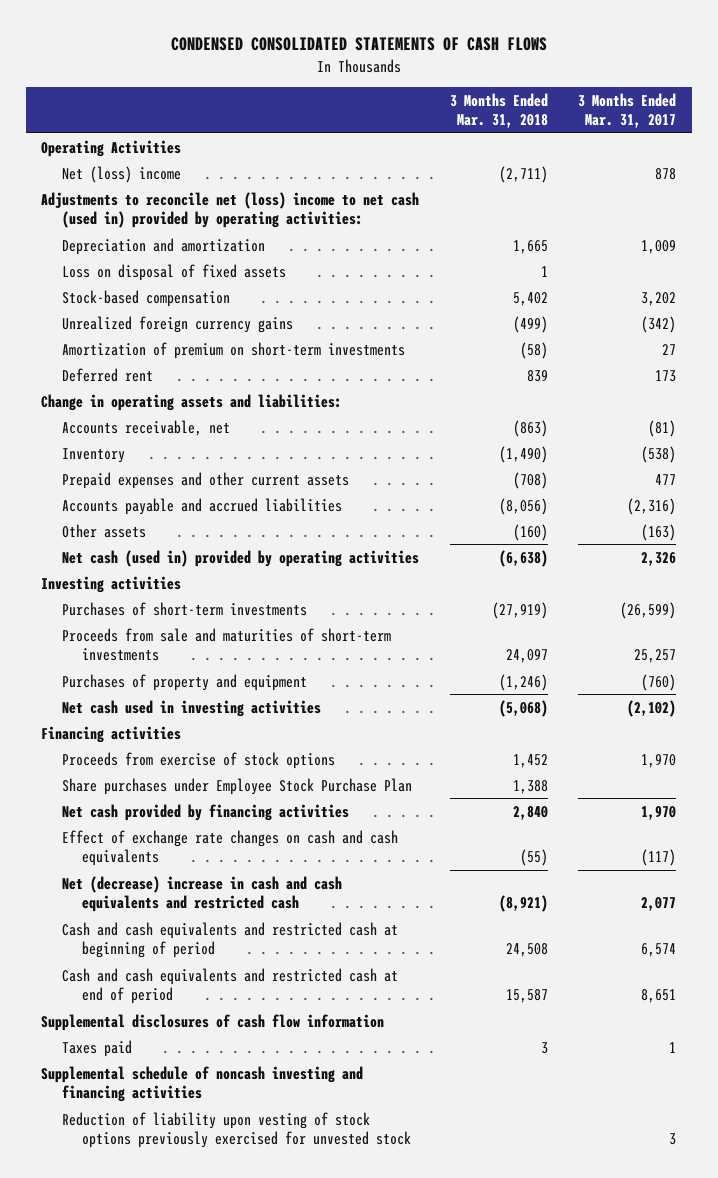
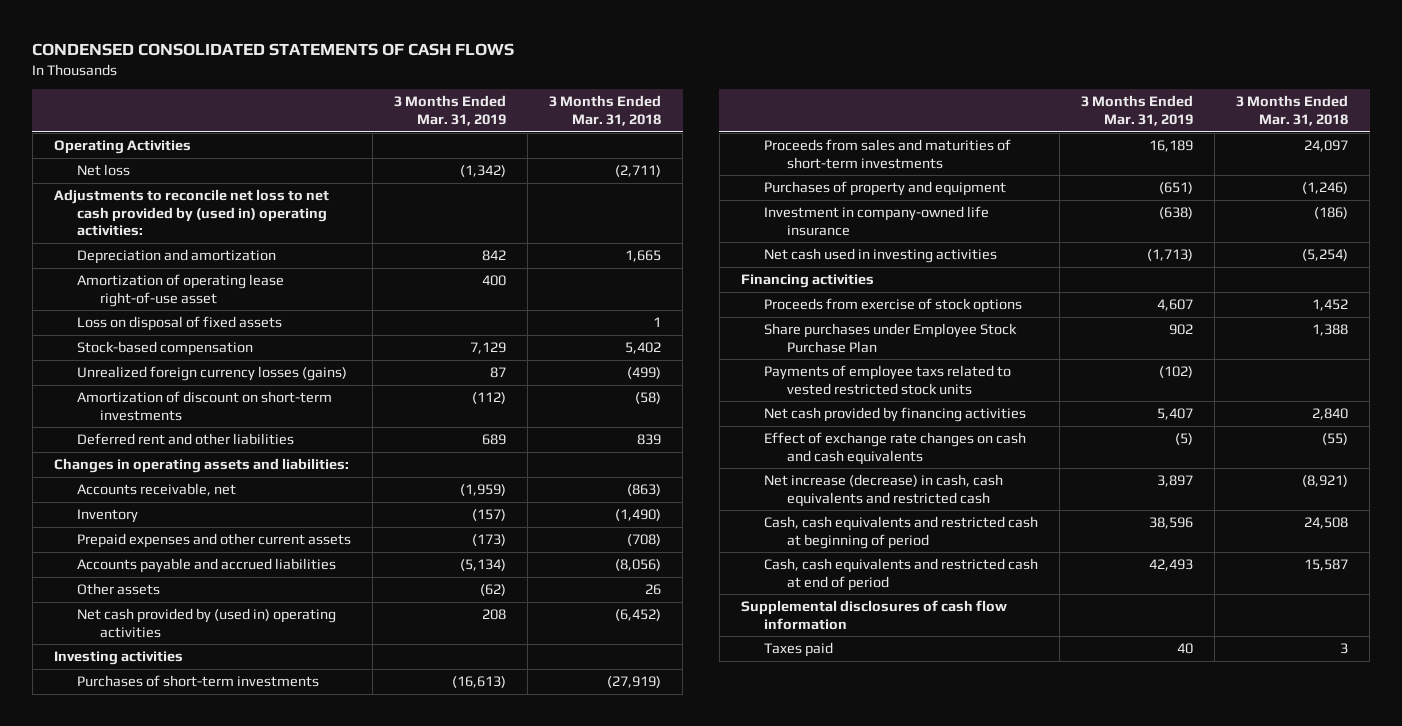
[578,92,677,129] 3 Months Ended Mar. 31, 2017 -> none
none -> [394,95,507,126] 3 Months Ended Mar. 31, 2019
[61,165,181,183] Net (loss) income -> [76,164,130,177] Net loss
[41,191,420,229] Adjustments to reconcile net (loss) income to net cash (used in) provided by operating activities: -> [54,189,330,236] Adjustments to reconcile net loss to net cash provided by (used in) operating activities:
none -> [76,274,284,307] Amortization of operating lease right-of-use asset
[61,315,293,333] Unrealized foreign currency gains -> [76,366,347,382] Unrealized foreign currency losses (gains)
[61,341,405,359] Amortization of premium on short-term investments -> [76,391,332,421] Amortization of discount on short-term investments
[61,367,153,382] Deferred rent -> [76,433,294,446] Deferred rent and other liabilities
[41,393,343,411] Change in operating assets and liabilities: -> [54,458,350,474] Changes in operating assets and liabilities:
[512,523,548,541] (160) -> [645,584,662,596] 26
[61,549,419,567] Net cash (used in) provided by operating activities -> [76,608,336,638] Net cash provided by (used in) operating activities
[498,549,548,567] (6,638) -> [615,609,662,622] (6,452)
[61,627,391,662] Proceeds from sale and maturities of short-term investments -> [763,139,1011,169] Proceeds from sales and maturities of short-term investments
none -> [763,206,989,236] Investment in company-owned life insurance
[498,699,548,717] (5,068) -> [1301,249,1348,262] (5,254)
none -> [763,365,1011,395] Payments of employee taxs related to vested restricted stock units
[61,875,342,913] Net (decrease) increase in cash and cash equivalents and restricted cash -> [763,474,1003,507] Net increase (decrease) in cash, cash equivalents and restricted cash
[61,921,398,959] Cash and cash equivalents and restricted cash at beginning of period -> [763,516,1038,549] Cash, cash equivalents and restricted cash at beginning of period
[61,967,398,1005] Cash and cash equivalents and restricted cash at end of period -> [763,558,1038,591] Cash, cash equivalents and restricted cash at end of period
[41,1065,364,1103] Supplemental schedule of noncash investing and financing activities -> none
[61,1111,411,1149] Reduction of liability upon vesting of stock options previously exercised for unvested stock -> none

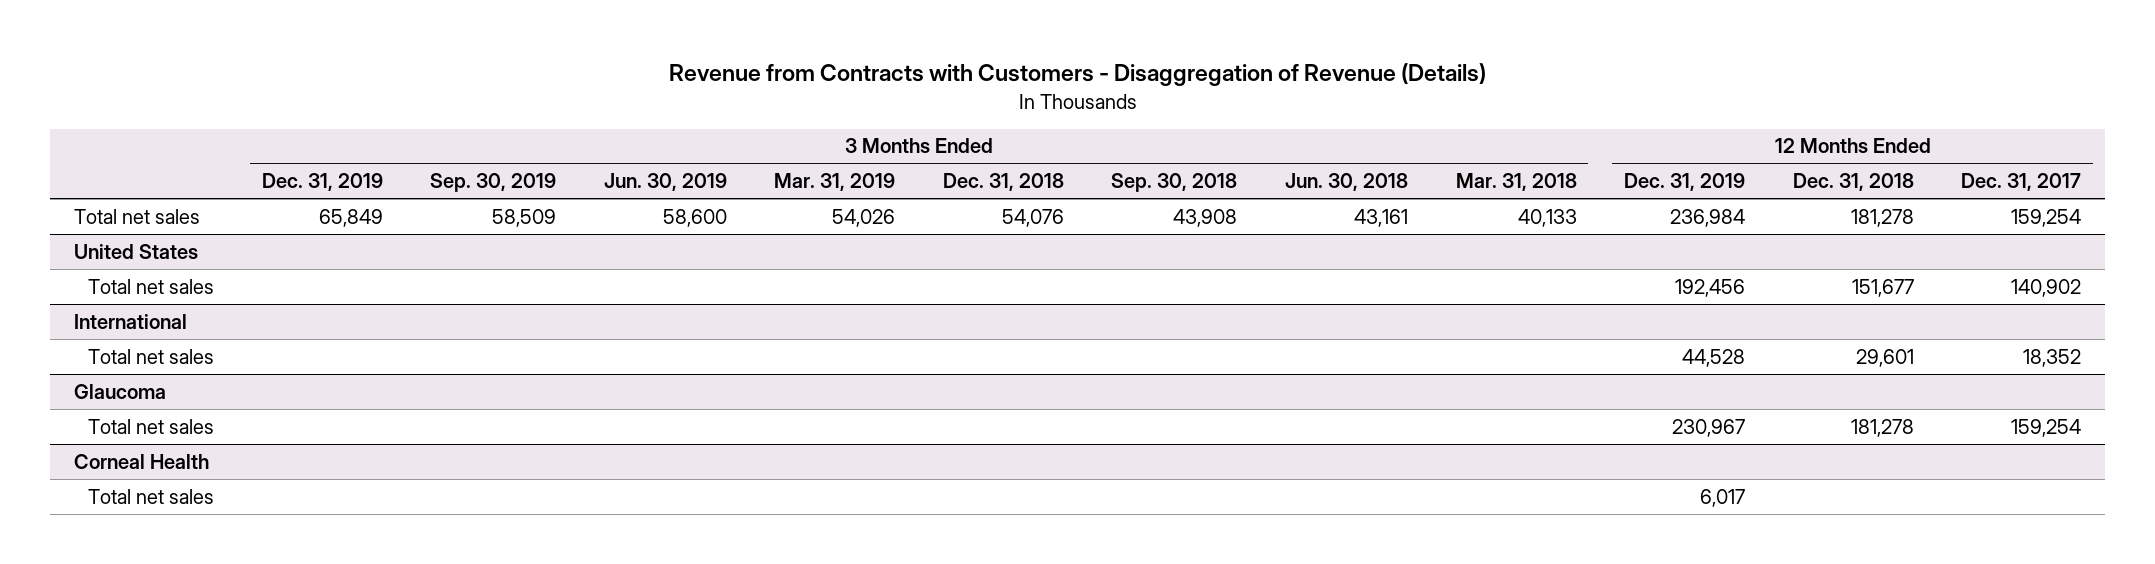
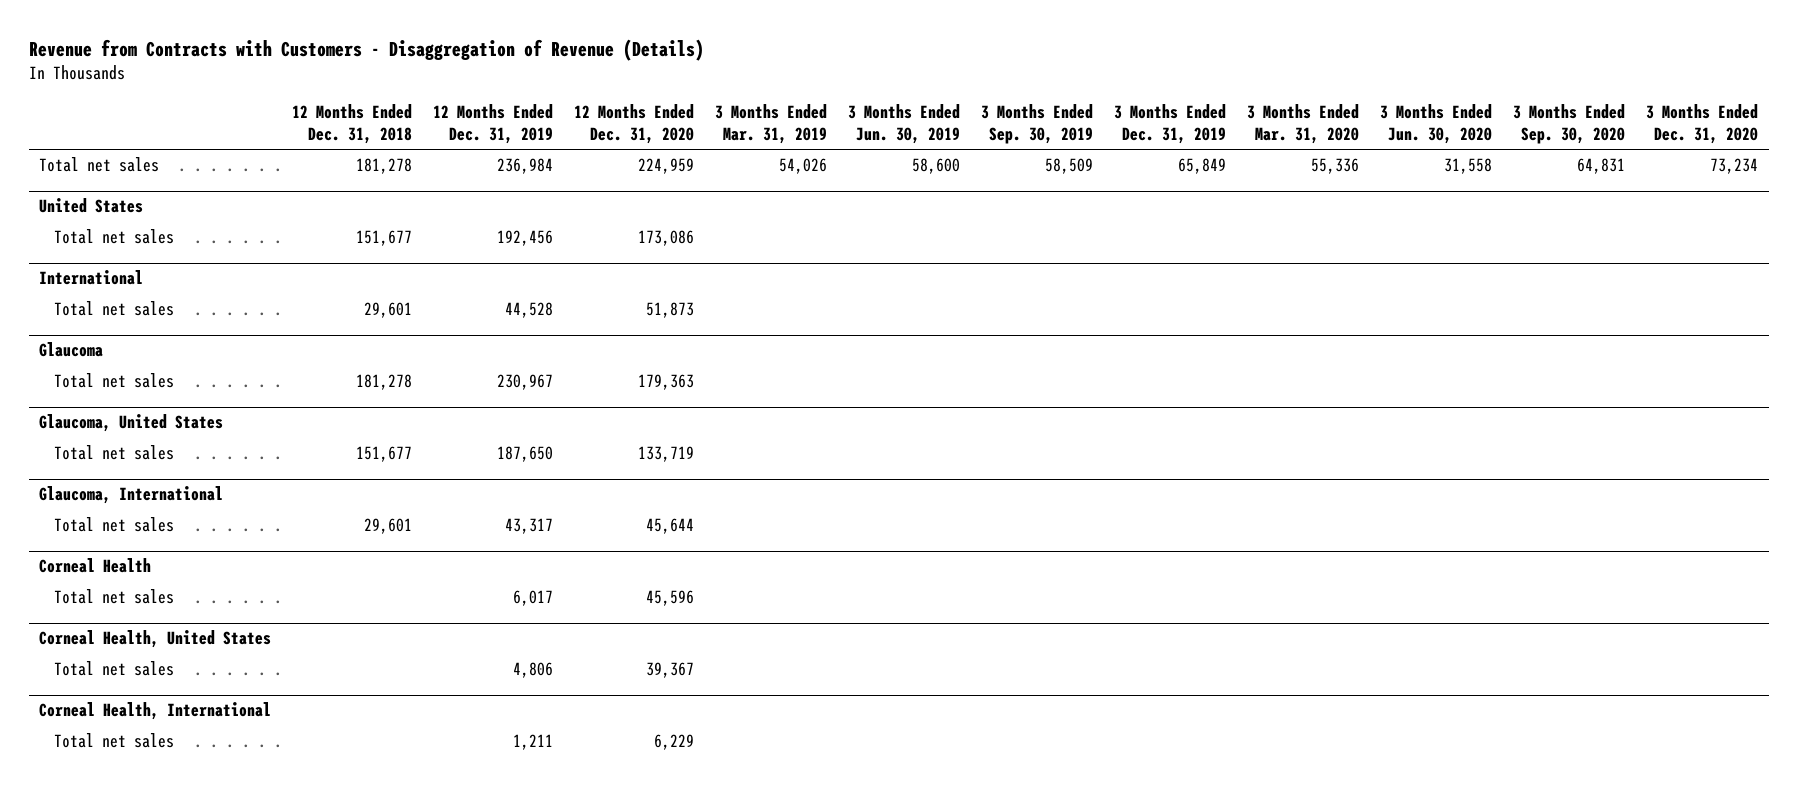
[942,173,1064,192] Dec. 31, 2018 -> none
[1111,173,1238,193] Sep. 30, 2018 -> none
[1285,173,1409,192] Jun. 30, 2018 -> none
[1455,173,1577,192] Mar. 31, 2018 -> none
[1961,173,2082,192] Dec. 31, 2017 -> none
none -> [574,103,695,144] 12 Months Ended Dec. 31, 2020
none -> [1247,103,1360,144] 3 Months Ended Mar. 31, 2020
none -> [1380,103,1493,144] 3 Months Ended Jun. 30, 2020
none -> [1513,103,1626,144] 3 Months Ended Sep. 30, 2020
none -> [1646,103,1759,144] 3 Months Ended Dec. 31, 2020
none -> [39,414,224,433] Glaucoma, United States
none -> [54,445,175,461] Total net sales
none -> [39,486,224,505] Glaucoma, International
none -> [54,517,175,533] Total net sales
none -> [39,630,272,649] Corneal Health, United States
none -> [54,661,175,677] Total net sales
none -> [39,702,272,721] Corneal Health, International
none -> [54,733,175,749] Total net sales

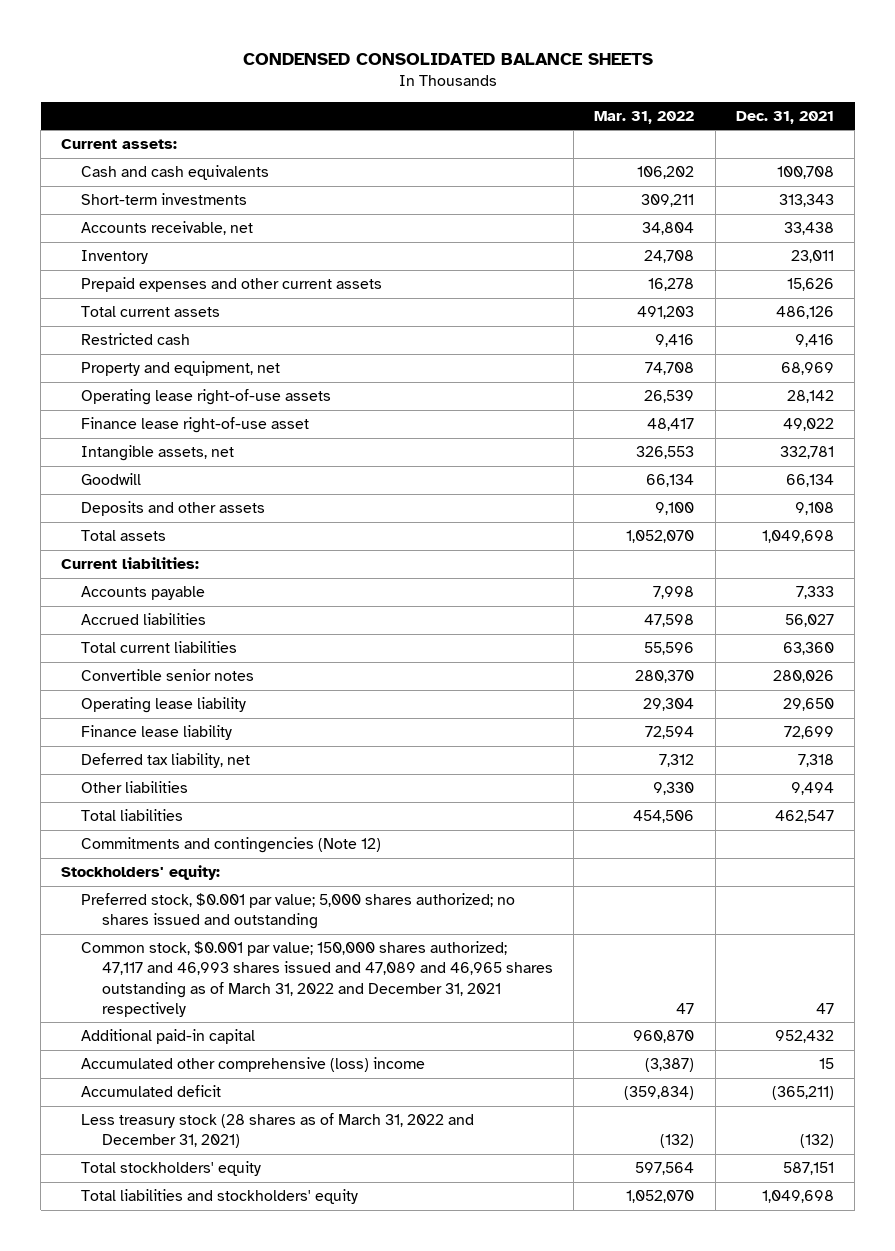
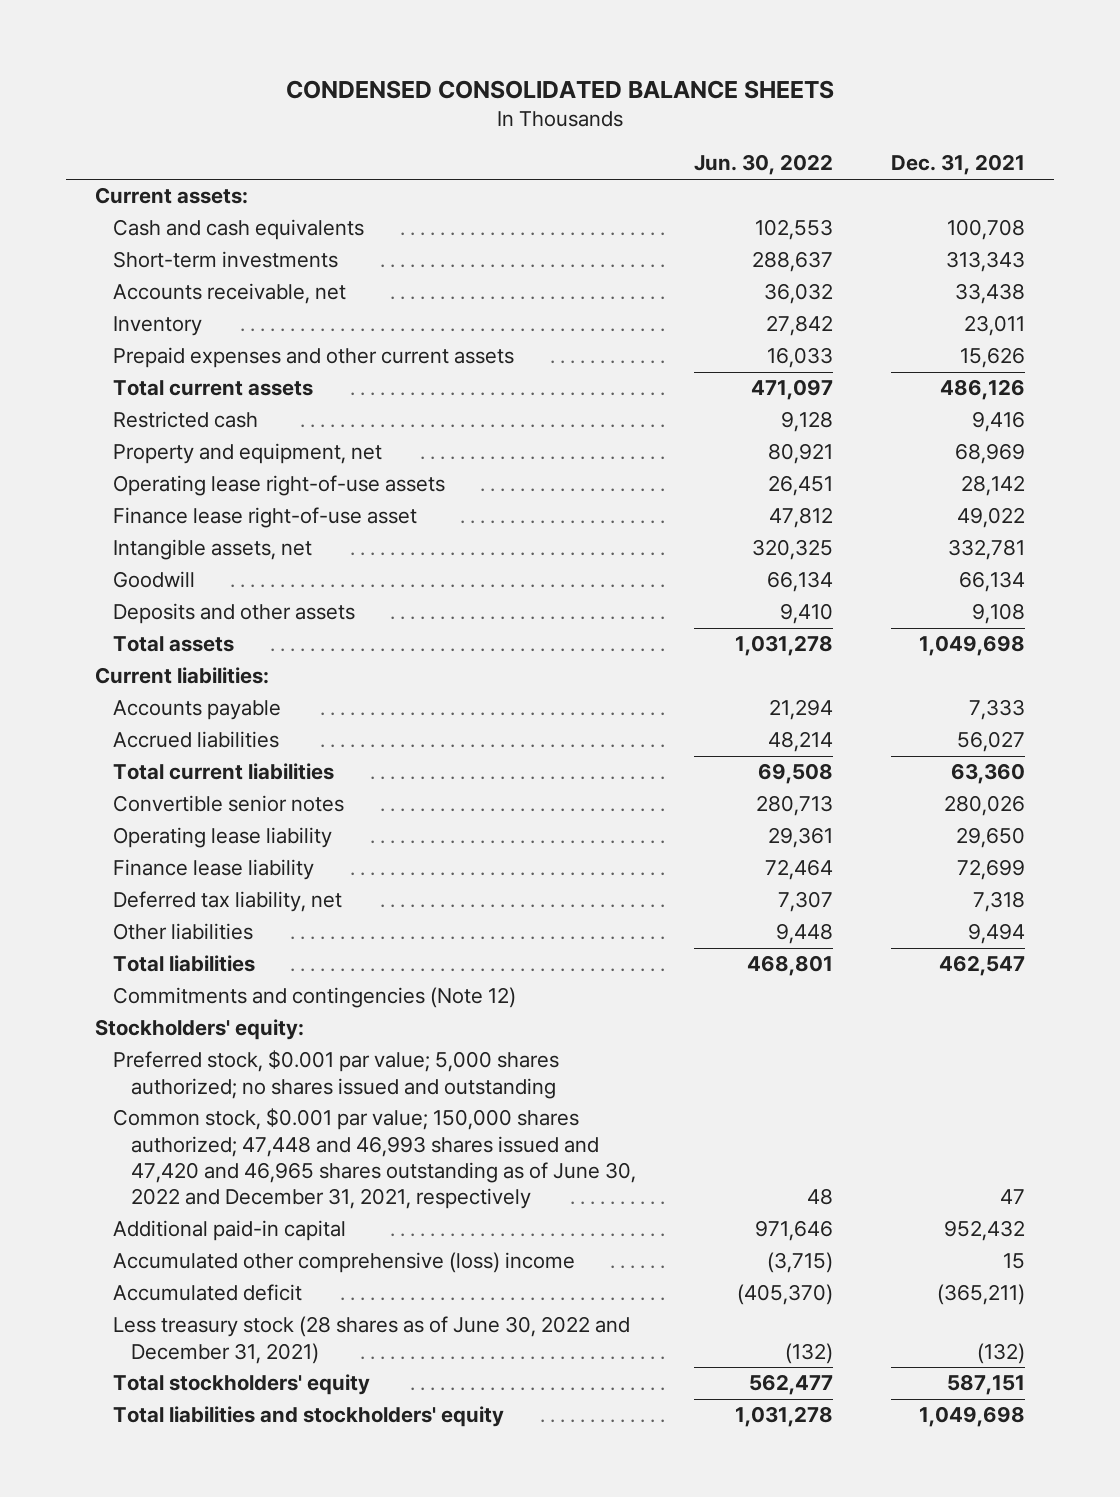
[594,110,695,124] Mar. 31, 2022 -> none
none -> [693,154,833,176] Jun. 30, 2022
[81,941,553,1018] Common stock, $0.001 par value; 150,000 shares authorized; 47,117 and 46,993 shares issued and 47,089 and 46,965 shares outstanding as of March 31, 2022 and December 31, 2021 respectively -> [112,1108,636,1210] Common stock, $0.001 par value; 150,000 shares authorized; 47,448 and 46,993 shares issued and 47,420 and 46,965 shares outstanding as of June 30, 2022 and December 31, 2021, respectively
[81,1113,475,1149] Less treasury stock (28 shares as of March 31, 2022 and December 31, 2021) -> [112,1316,630,1364] Less treasury stock (28 shares as of June 30, 2022 and December 31, 2021)

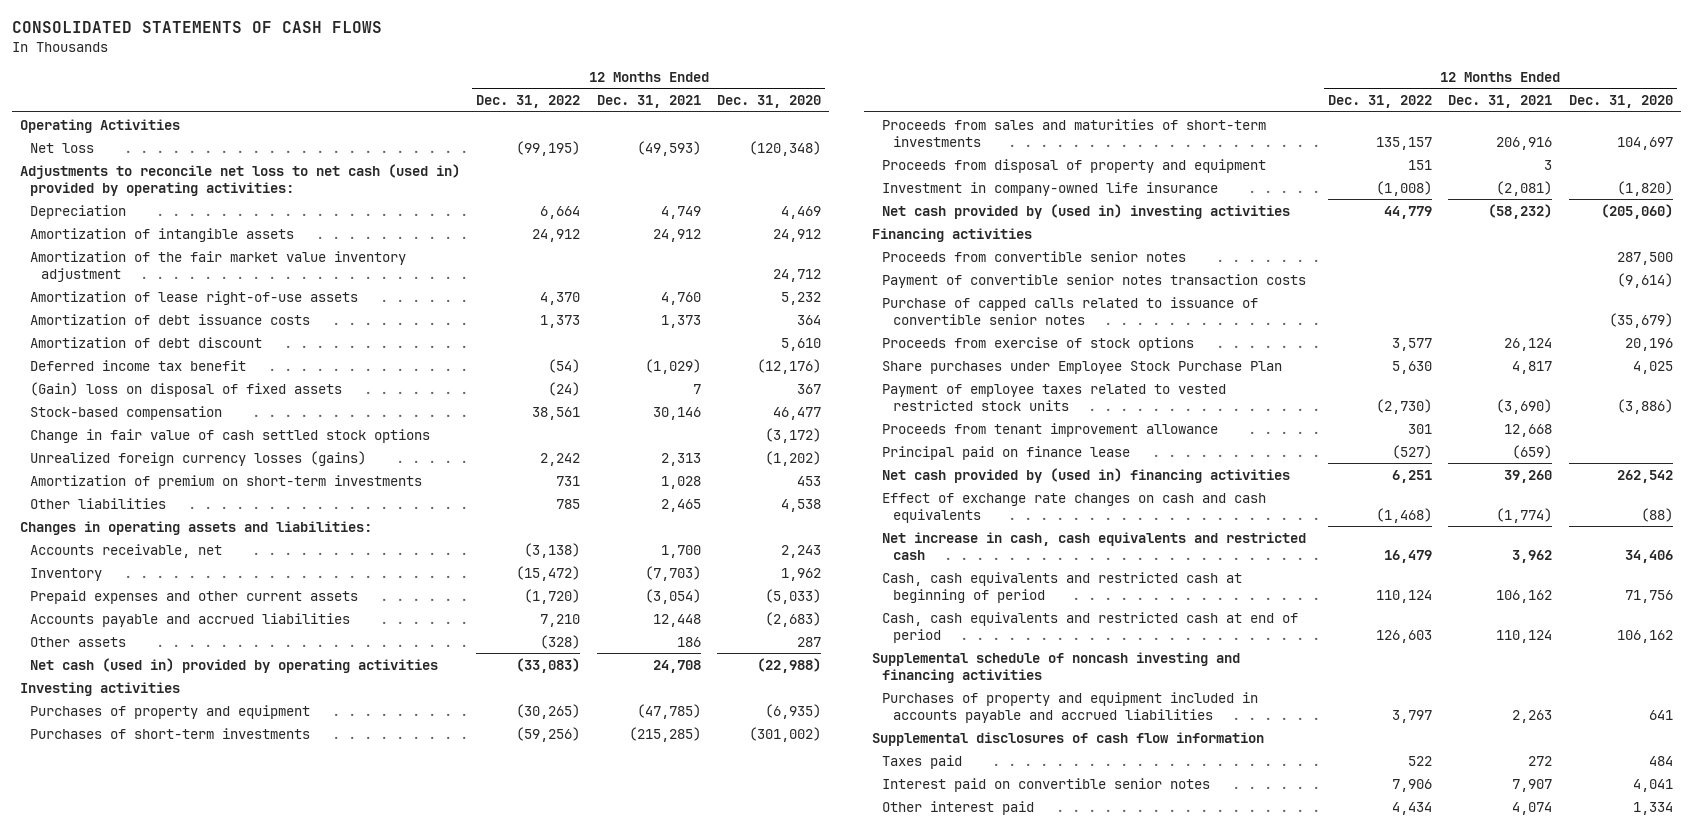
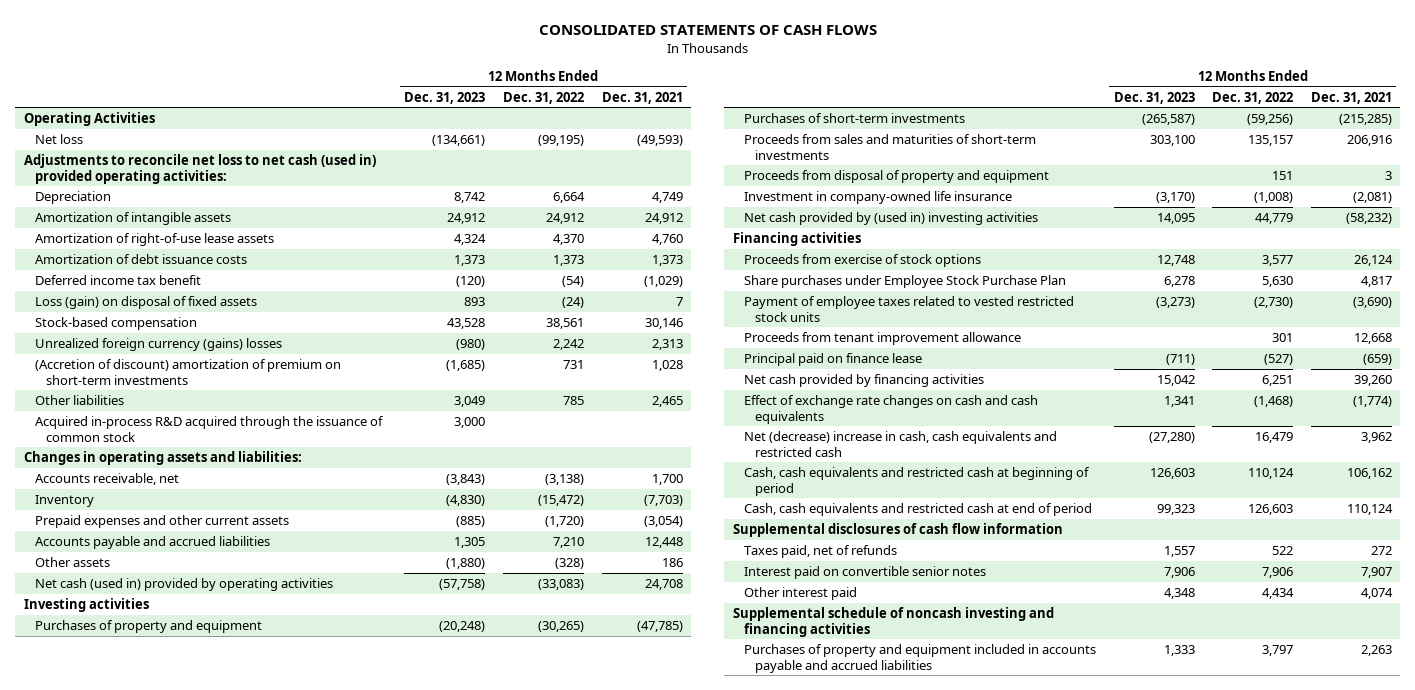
[716,95,821,109] Dec. 31, 2020 -> none
none -> [404,91,486,104] Dec. 31, 2023
[19,163,460,196] Adjustments to reconcile net loss to net cash (used in) provided by operating activities: -> [23,153,376,184] Adjustments to reconcile net loss to net cash (used in) provided operating activities:
[30,250,407,282] Amortization of the fair market value inventory adjustment -> none
[30,290,359,305] Amortization of lease right-of-use assets -> [34,232,274,246] Amortization of right-of-use lease assets
[30,336,263,348] Amortization of debt discount -> none
[30,381,343,397] (Gain) loss on disposal of fixed assets -> [34,295,257,309] Loss (gain) on disposal of fixed assets
[30,428,431,443] Change in fair value of cash settled stock options -> none
[30,450,367,466] Unrealized foreign currency losses (gains) -> [34,337,282,351] Unrealized foreign currency (gains) losses
[30,474,423,489] Amortization of premium on short-term investments -> [34,358,341,385] (Accretion of discount) amortization of premium on short-term investments
none -> [34,415,384,442] Acquired in-process R&D acquired through the issuance of common stock
[882,250,1187,262] Proceeds from convertible senior notes -> none
[882,273,1307,288] Payment of convertible senior notes transaction costs -> none
[882,296,1259,325] Purchase of capped calls related to issuance of convertible senior notes -> none
[882,467,1291,483] Net cash provided by (used in) financing activities -> [744,373,985,387] Net cash provided by financing activities
[882,531,1307,560] Net increase in cash, cash equivalents and restricted cash -> [744,430,1058,457] Net (decrease) increase in cash, cash equivalents and restricted cash
[882,754,963,769] Taxes paid -> [744,544,898,558] Taxes paid, net of refunds
[871,651,1240,683] Supplemental schedule of noncash investing and financing activities -> [732,606,1054,637] Supplemental schedule of noncash investing and financing activities
[882,691,1259,723] Purchases of property and equipment included in accounts payable and accrued liabilities -> [744,643,1097,673] Purchases of property and equipment included in accounts payable and accrued liabilities

